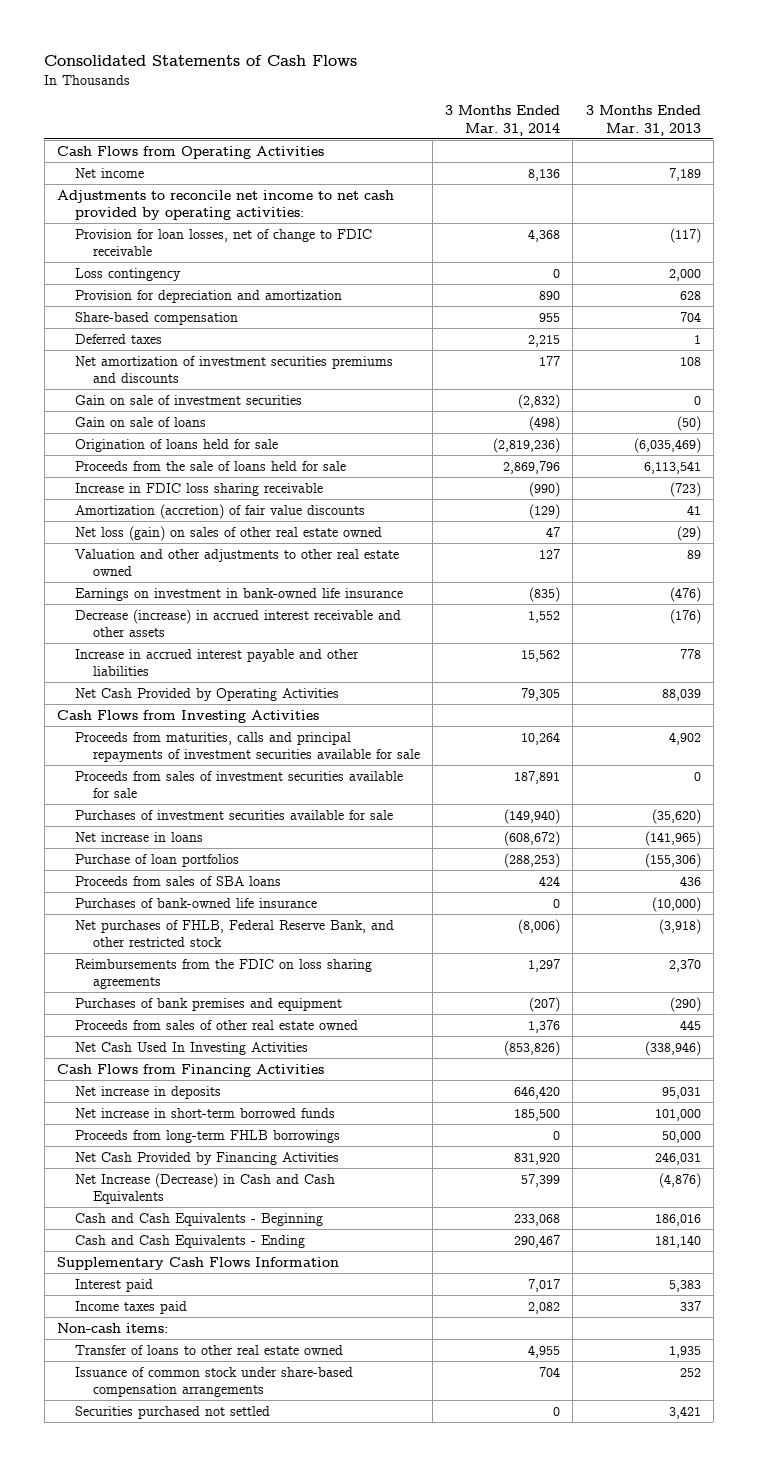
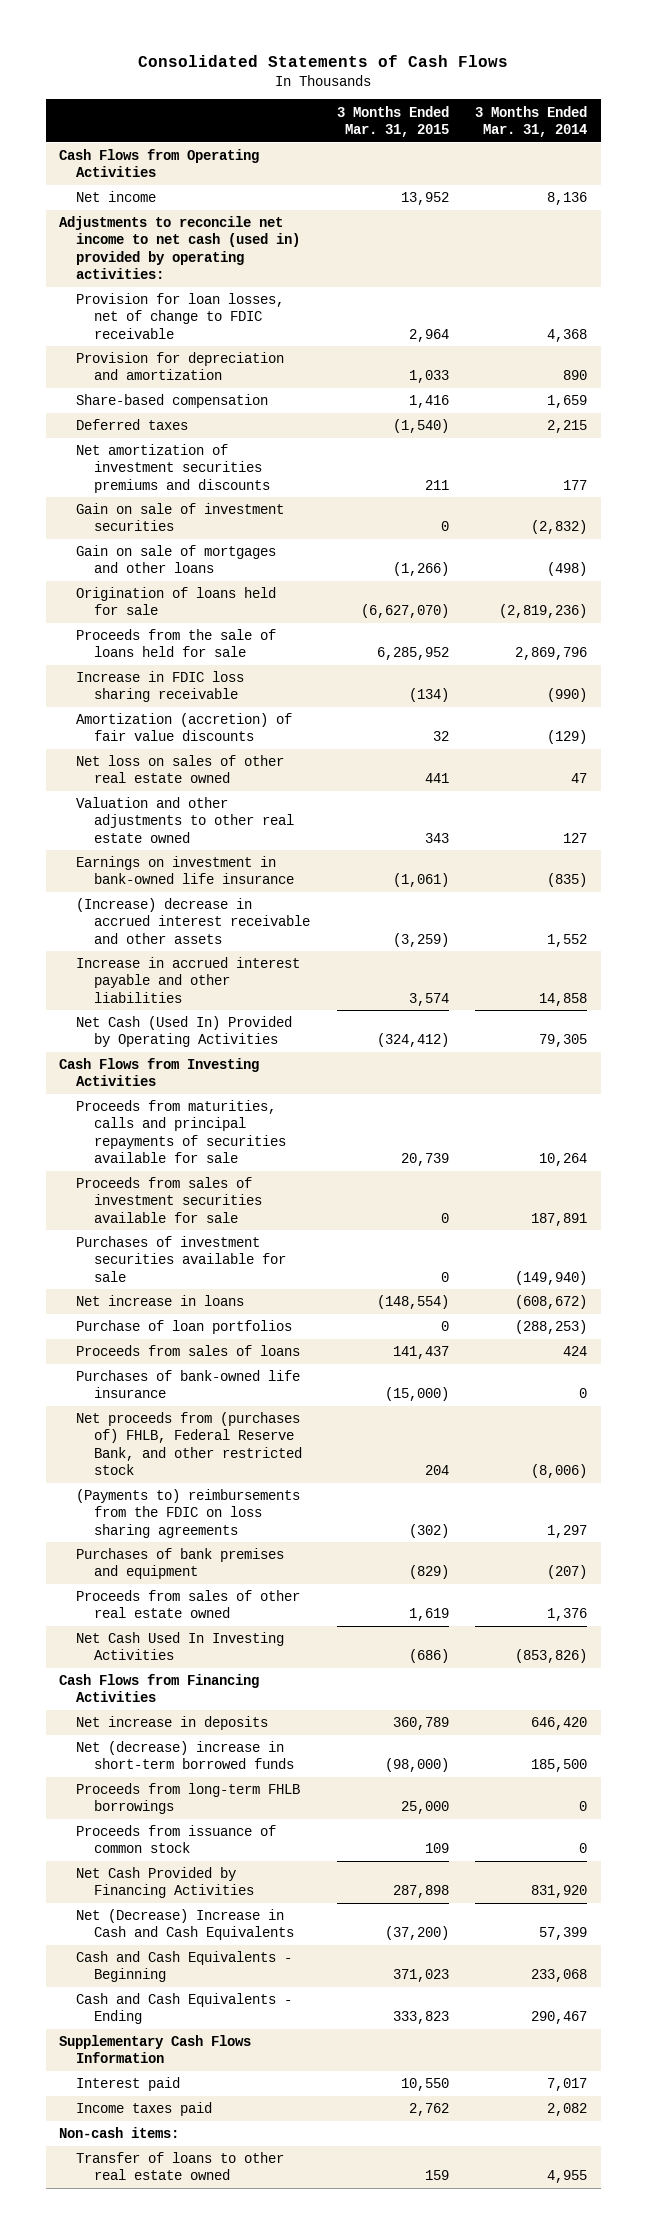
[585,105,701,136] 3 Months Ended Mar. 31, 2013 -> none
none -> [336,105,449,137] 3 Months Ended Mar. 31, 2015
[56,189,394,221] Adjustments to reconcile net income to net cash provided by operating activities: -> [58,216,301,279] Adjustments to reconcile net income to net cash (used in) provided by operating activities:
[74,267,181,281] Loss contingency -> none
[539,312,561,322] 955 -> [547,395,588,409] 1,659
[74,416,206,427] Gain on sale of loans -> [76,545,277,574] Gain on sale of mortgages and other loans
[74,525,382,541] Net loss (gain) on sales of other real estate owned -> [76,755,285,784] Net loss on sales of other real estate owned
[74,608,401,638] Decrease (increase) in accrued interest receivable and other assets -> [76,898,311,944] (Increase) decrease in accrued interest receivable and other assets
[521,649,561,662] 15,562 -> [539,992,588,1006] 14,858
[74,687,339,701] Net Cash Provided by Operating Activities -> [76,1016,293,1048] Net Cash (Used In) Provided by Operating Activities
[74,731,420,763] Proceeds from maturities, calls and principal repayments of investment securities available for sale -> [76,1100,287,1163] Proceeds from maturities, calls and principal repayments of securities available for sale
[74,875,281,886] Proceeds from sales of SBA loans -> [76,1345,301,1357] Proceeds from sales of loans
[74,919,394,948] Net purchases of FHLB, Federal Reserve Bank, and other restricted stock -> [76,1412,303,1475] Net proceeds from (purchases of) FHLB, Federal Reserve Bank, and other restricted stock
[74,958,372,990] Reimbursements from the FDIC on loss sharing agreements -> [76,1489,301,1538] (Payments to) reimbursements from the FDIC on loss sharing agreements
[74,1107,335,1118] Net increase in short-term borrowed funds -> [76,1741,295,1770] Net (decrease) increase in short-term borrowed funds
none -> [76,1825,277,1854] Proceeds from issuance of common stock
[74,1172,335,1205] Net Increase (Decrease) in Cash and Cash Equivalents -> [76,1909,295,1941] Net (Decrease) Increase in Cash and Cash Equivalents
[74,1366,353,1398] Issuance of common stock under share-based compensation arrangements -> none
[74,1405,270,1419] Securities purchased not settled -> none

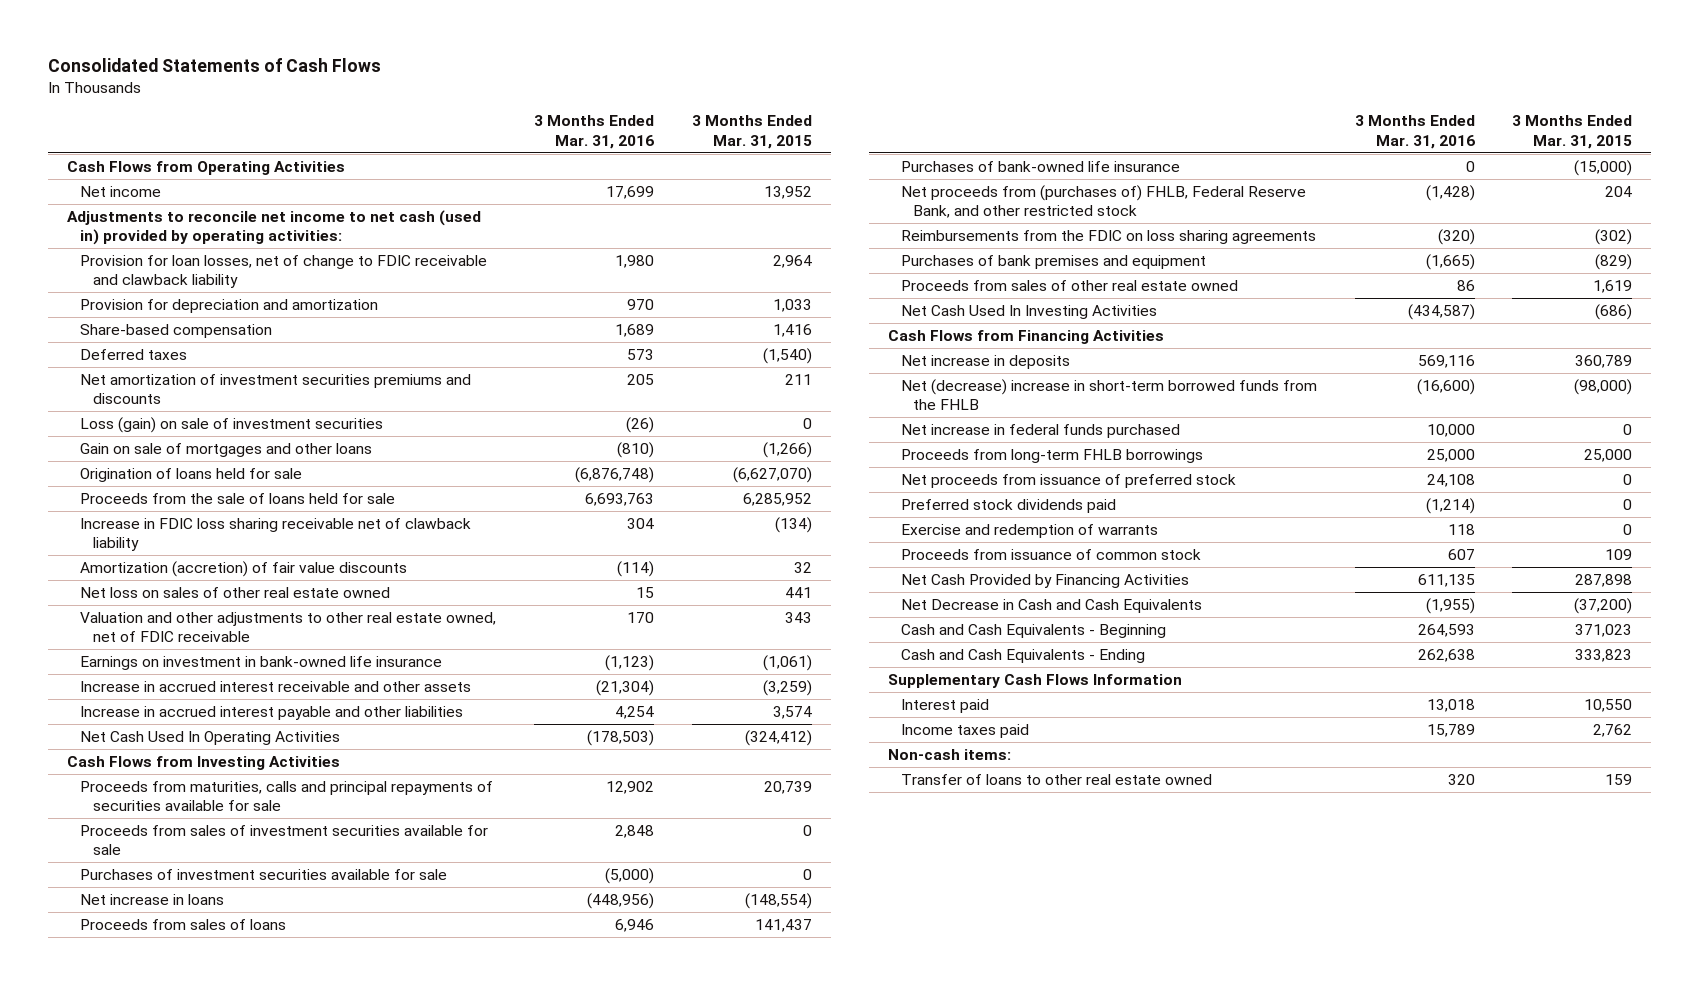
[475,105,588,137] 3 Months Ended Mar. 31, 2014 -> none
none -> [533,115,654,149] 3 Months Ended Mar. 31, 2016
[76,293,285,339] Provision for loan losses, net of change to FDIC receivable -> [80,254,488,289] Provision for loan losses, net of change to FDIC receivable and clawback liability
[76,503,285,532] Gain on sale of investment securities -> [80,416,384,433] Loss (gain) on sale of investment securities
[76,671,245,703] Increase in FDIC loss sharing receivable -> [80,517,472,552] Increase in FDIC loss sharing receivable net of clawback liability
[76,797,295,843] Valuation and other adjustments to other real estate owned -> [80,611,497,643] Valuation and other adjustments to other real estate owned, net of FDIC receivable
[76,898,311,944] (Increase) decrease in accrued interest receivable and other assets -> [80,680,472,692] Increase in accrued interest receivable and other assets
[76,1016,293,1048] Net Cash (Used In) Provided by Operating Activities -> [80,730,341,745] Net Cash Used In Operating Activities
[76,1320,293,1335] Purchase of loan portfolios -> none
[76,1489,301,1538] (Payments to) reimbursements from the FDIC on loss sharing agreements -> [900,229,1316,244] Reimbursements from the FDIC on loss sharing agreements
[76,1741,295,1770] Net (decrease) increase in short-term borrowed funds -> [900,378,1317,411] Net (decrease) increase in short-term borrowed funds from the FHLB
none -> [900,423,1180,438] Net increase in federal funds purchased
none -> [900,473,1236,488] Net proceeds from issuance of preferred stock
none -> [900,498,1116,513] Preferred stock dividends paid
none -> [900,523,1158,538] Exercise and redemption of warrants
[76,1909,295,1941] Net (Decrease) Increase in Cash and Cash Equivalents -> [900,598,1202,613] Net Decrease in Cash and Cash Equivalents

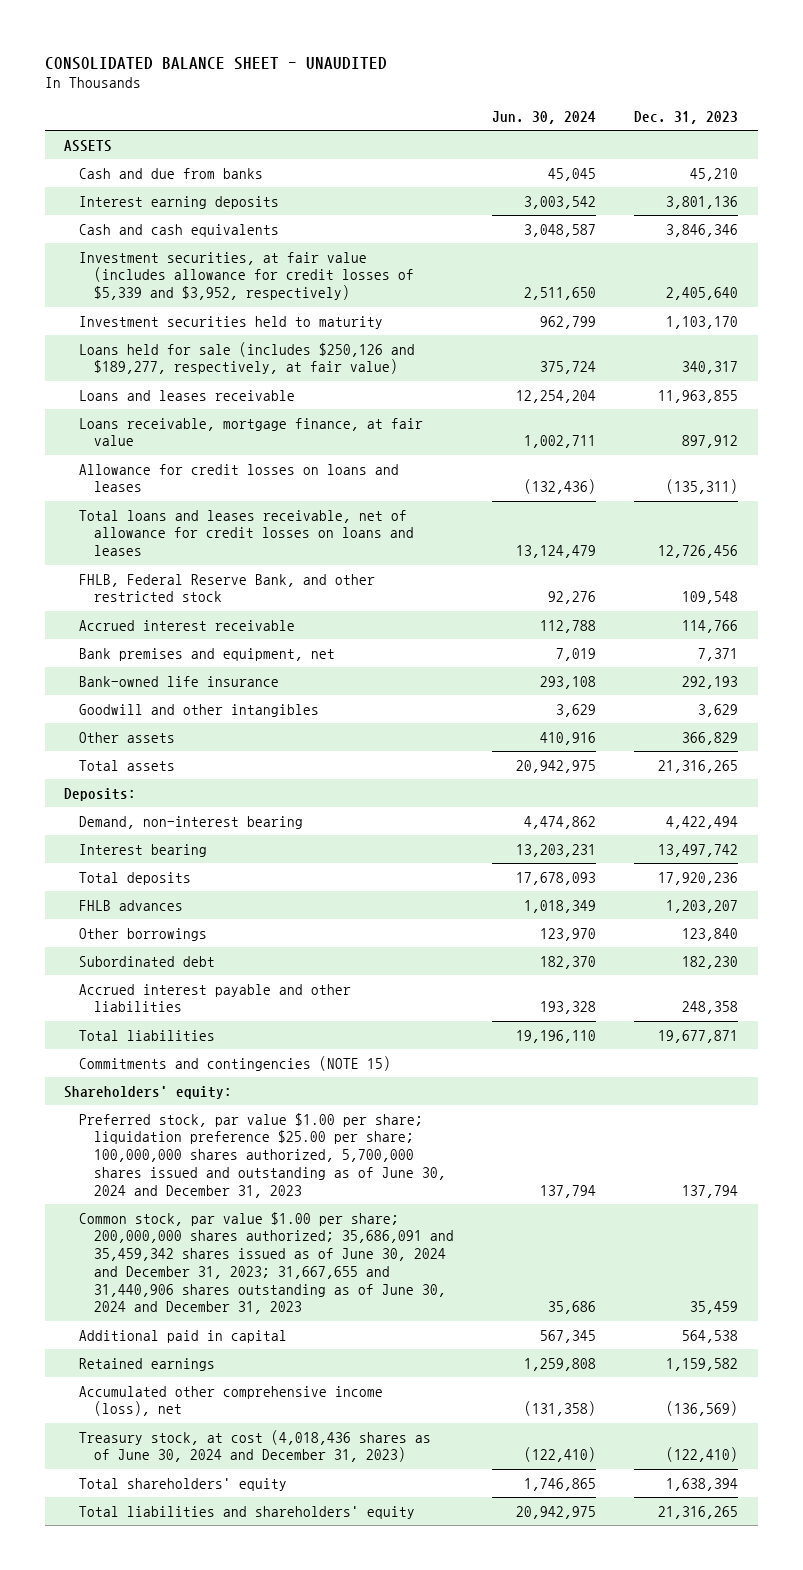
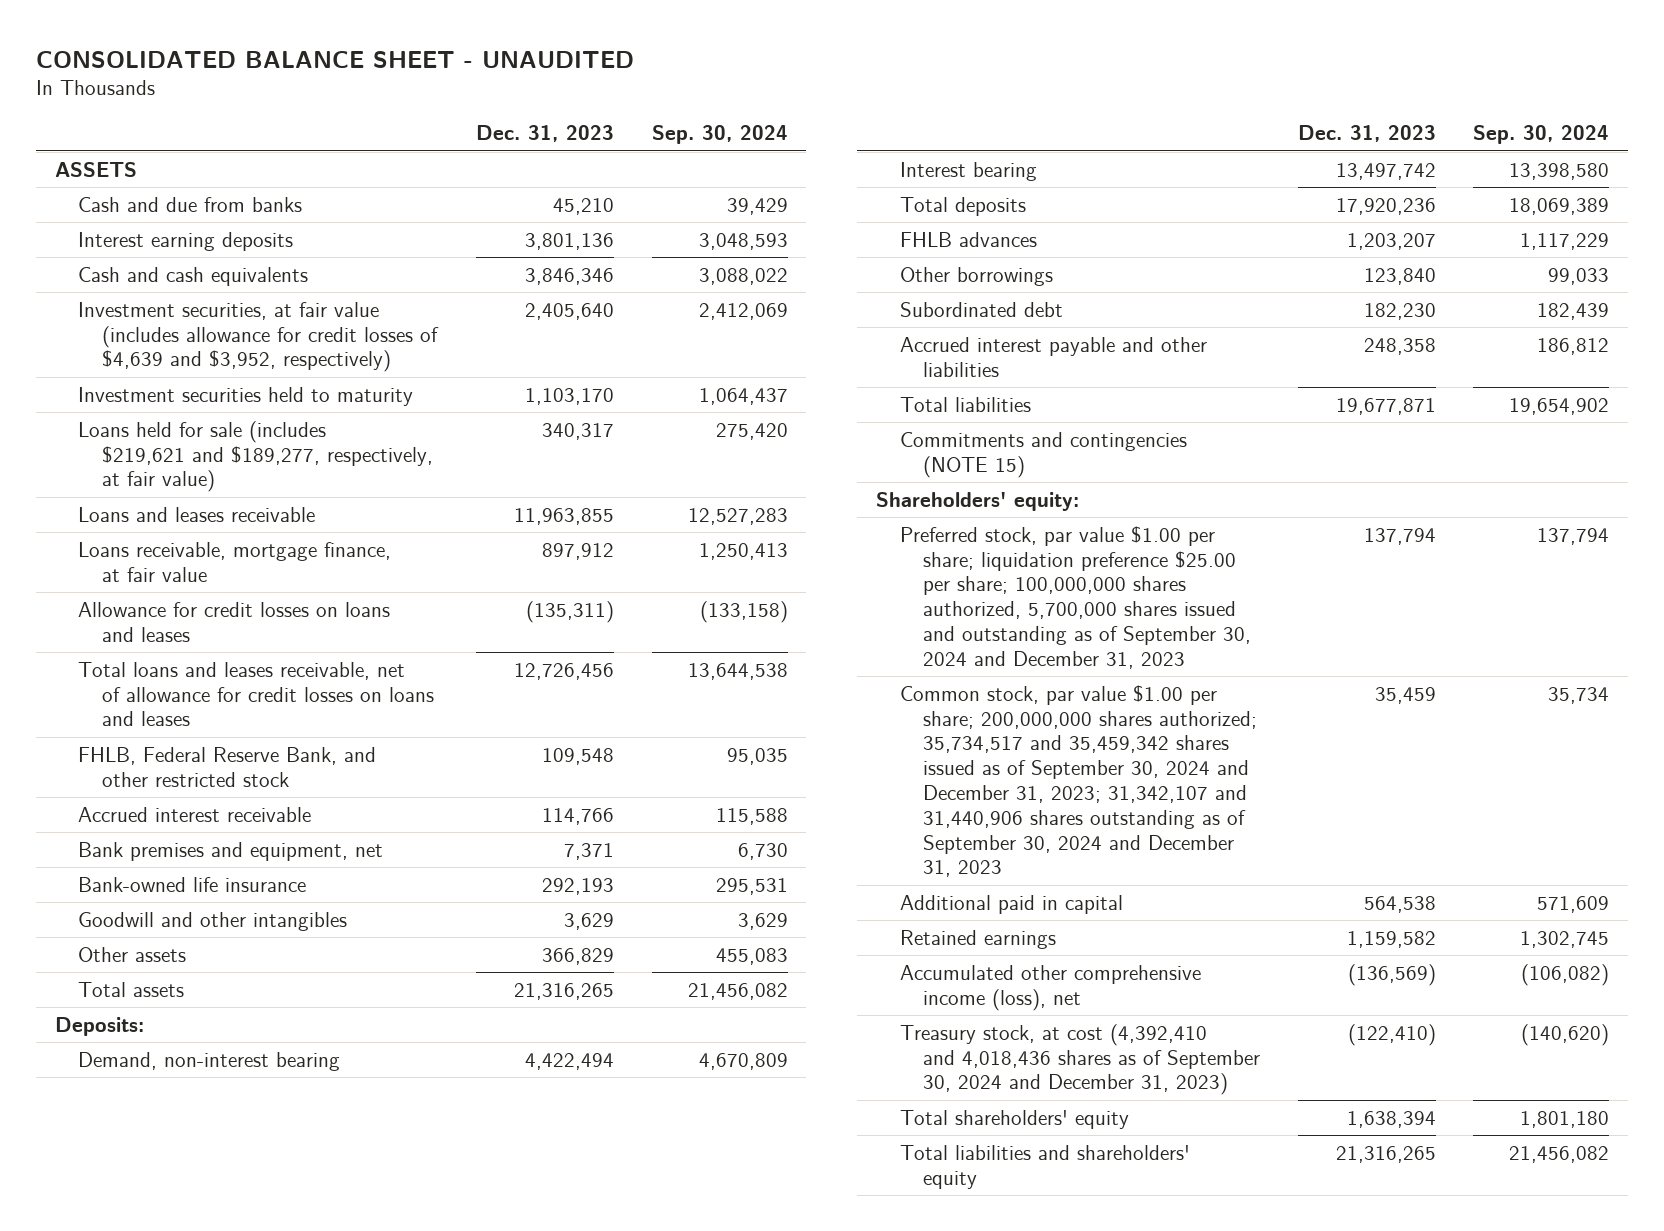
[491,110,596,124] Jun. 30, 2024 -> none
none -> [651,125,788,145] Sep. 30, 2024
[79,251,414,301] Investment securities, at fair value (includes allowance for credit losses of $5,339 and $3,952, respectively) -> [78,301,439,373] Investment securities, at fair value (includes allowance for credit losses of $4,639 and $3,952, respectively)
[79,341,416,375] Loans held for sale (includes $250,126 and $189,277, respectively, at fair value) -> [78,420,433,493] Loans held for sale (includes $219,621 and $189,277, respectively, at fair value)
[79,1112,446,1198] Preferred stock, par value $1.00 per share; liquidation preference $25.00 per share; 100,000,000 shares authorized, 5,700,000 shares issued and outstanding as of June 30, 2024 and December 31, 2023 -> [899,525,1252,669] Preferred stock, par value $1.00 per share; liquidation preference $25.00 per share; 100,000,000 shares authorized, 5,700,000 shares issued and outstanding as of September 30, 2024 and December 31, 2023
[79,1211,454,1315] Common stock, par value $1.00 per share; 200,000,000 shares authorized; 35,686,091 and 35,459,342 shares issued as of June 30, 2024 and December 31, 2023; 31,667,655 and 31,440,906 shares outstanding as of June 30, 2024 and December 31, 2023 -> [899,684,1258,878] Common stock, par value $1.00 per share; 200,000,000 shares authorized; 35,734,517 and 35,459,342 shares issued as of September 30, 2024 and December 31, 2023; 31,342,107 and 31,440,906 shares outstanding as of September 30, 2024 and December 31, 2023
[79,1429,432,1463] Treasury stock, at cost (4,018,436 shares as of June 30, 2024 and December 31, 2023) -> [899,1023,1261,1096] Treasury stock, at cost (4,392,410 and 4,018,436 shares as of September 30, 2024 and December 31, 2023)

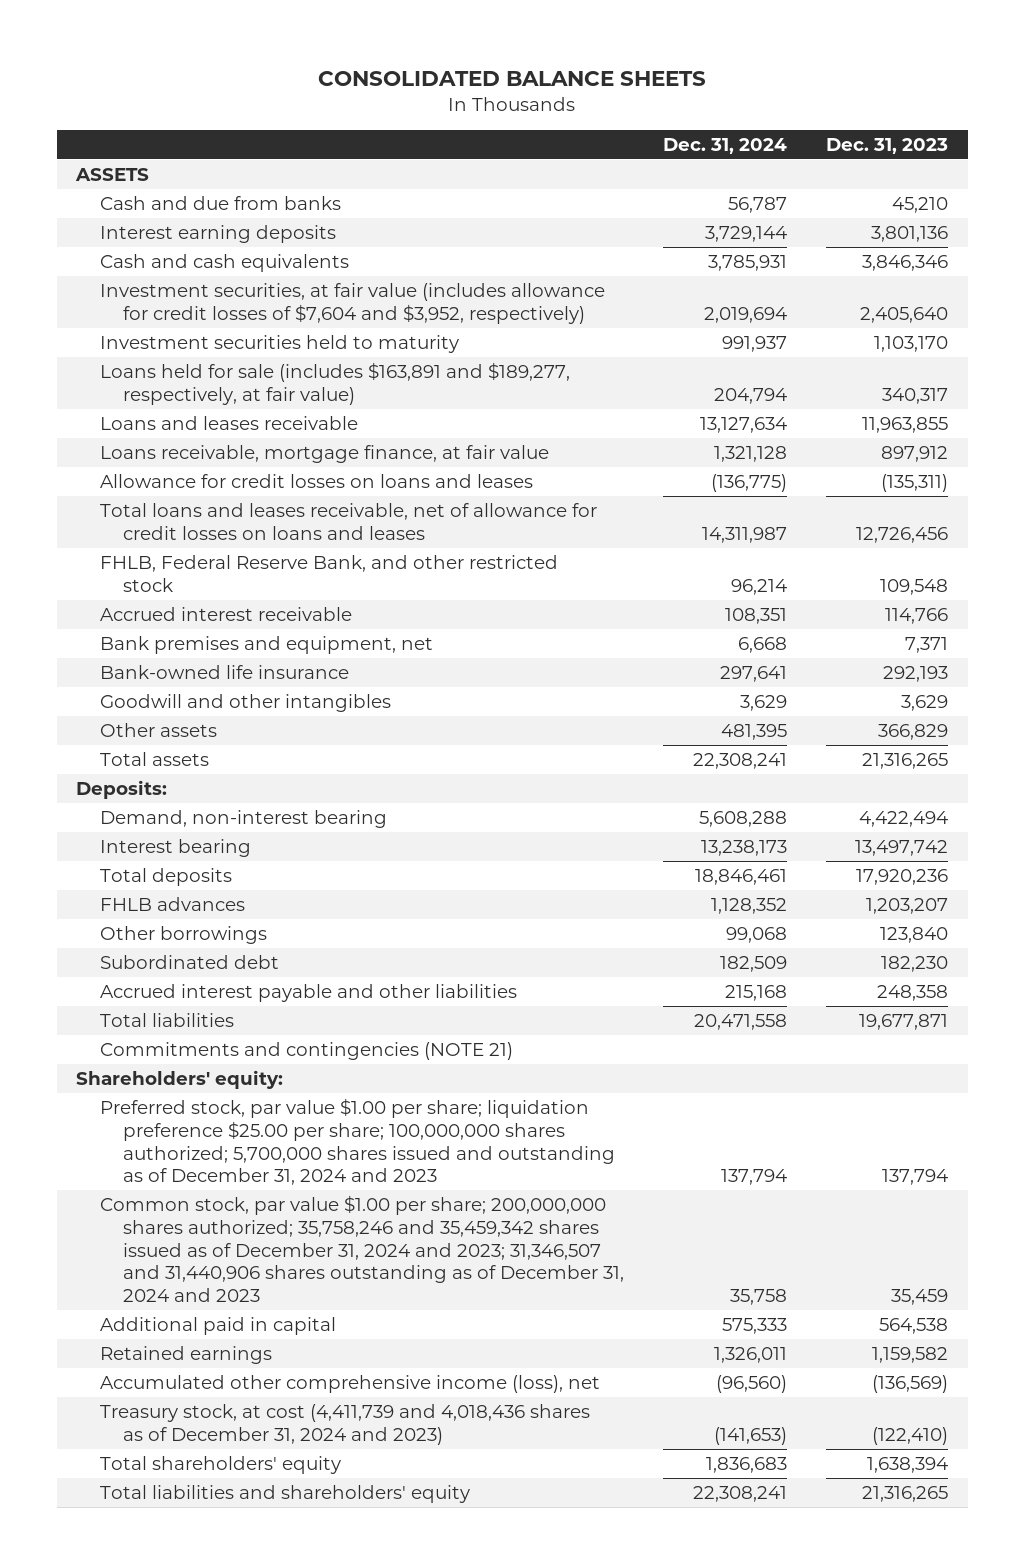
[35,50,634,68] CONSOLIDATED BALANCE SHEET - UNAUDITED -> [318,70,707,86] CONSOLIDATED BALANCE SHEETS
[651,125,788,145] Sep. 30, 2024 -> none
none -> [663,137,788,154] Dec. 31, 2024
[78,301,439,373] Investment securities, at fair value (includes allowance for credit losses of $4,639 and $3,952, respectively) -> [99,283,605,324] Investment securities, at fair value (includes allowance for credit losses of $7,604 and $3,952, respectively)
[78,420,433,493] Loans held for sale (includes $219,621 and $189,277, respectively, at fair value) -> [99,362,570,405] Loans held for sale (includes $163,891 and $189,277, respectively, at fair value)
[899,431,1187,478] Commitments and contingencies (NOTE 15) -> [99,1042,513,1061] Commitments and contingencies (NOTE 21)
[899,525,1252,669] Preferred stock, par value $1.00 per share; liquidation preference $25.00 per share; 100,000,000 shares authorized, 5,700,000 shares issued and outstanding as of September 30, 2024 and December 31, 2023 -> [99,1098,615,1186] Preferred stock, par value $1.00 per share; liquidation preference $25.00 per share; 100,000,000 shares authorized; 5,700,000 shares issued and outstanding as of December 31, 2024 and 2023
[899,684,1258,878] Common stock, par value $1.00 per share; 200,000,000 shares authorized; 35,734,517 and 35,459,342 shares issued as of September 30, 2024 and December 31, 2023; 31,342,107 and 31,440,906 shares outstanding as of September 30, 2024 and December 31, 2023 -> [99,1195,624,1303] Common stock, par value $1.00 per share; 200,000,000 shares authorized; 35,758,246 and 35,459,342 shares issued as of December 31, 2024 and 2023; 31,346,507 and 31,440,906 shares outstanding as of December 31, 2024 and 2023
[899,1023,1261,1096] Treasury stock, at cost (4,392,410 and 4,018,436 shares as of September 30, 2024 and December 31, 2023) -> [99,1404,590,1445] Treasury stock, at cost (4,411,739 and 4,018,436 shares as of December 31, 2024 and 2023)

